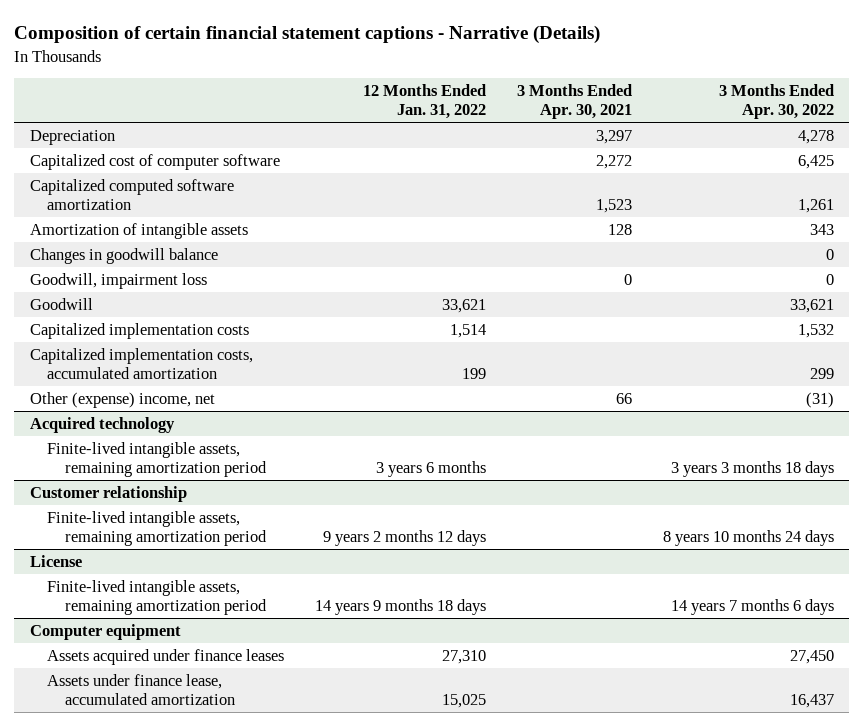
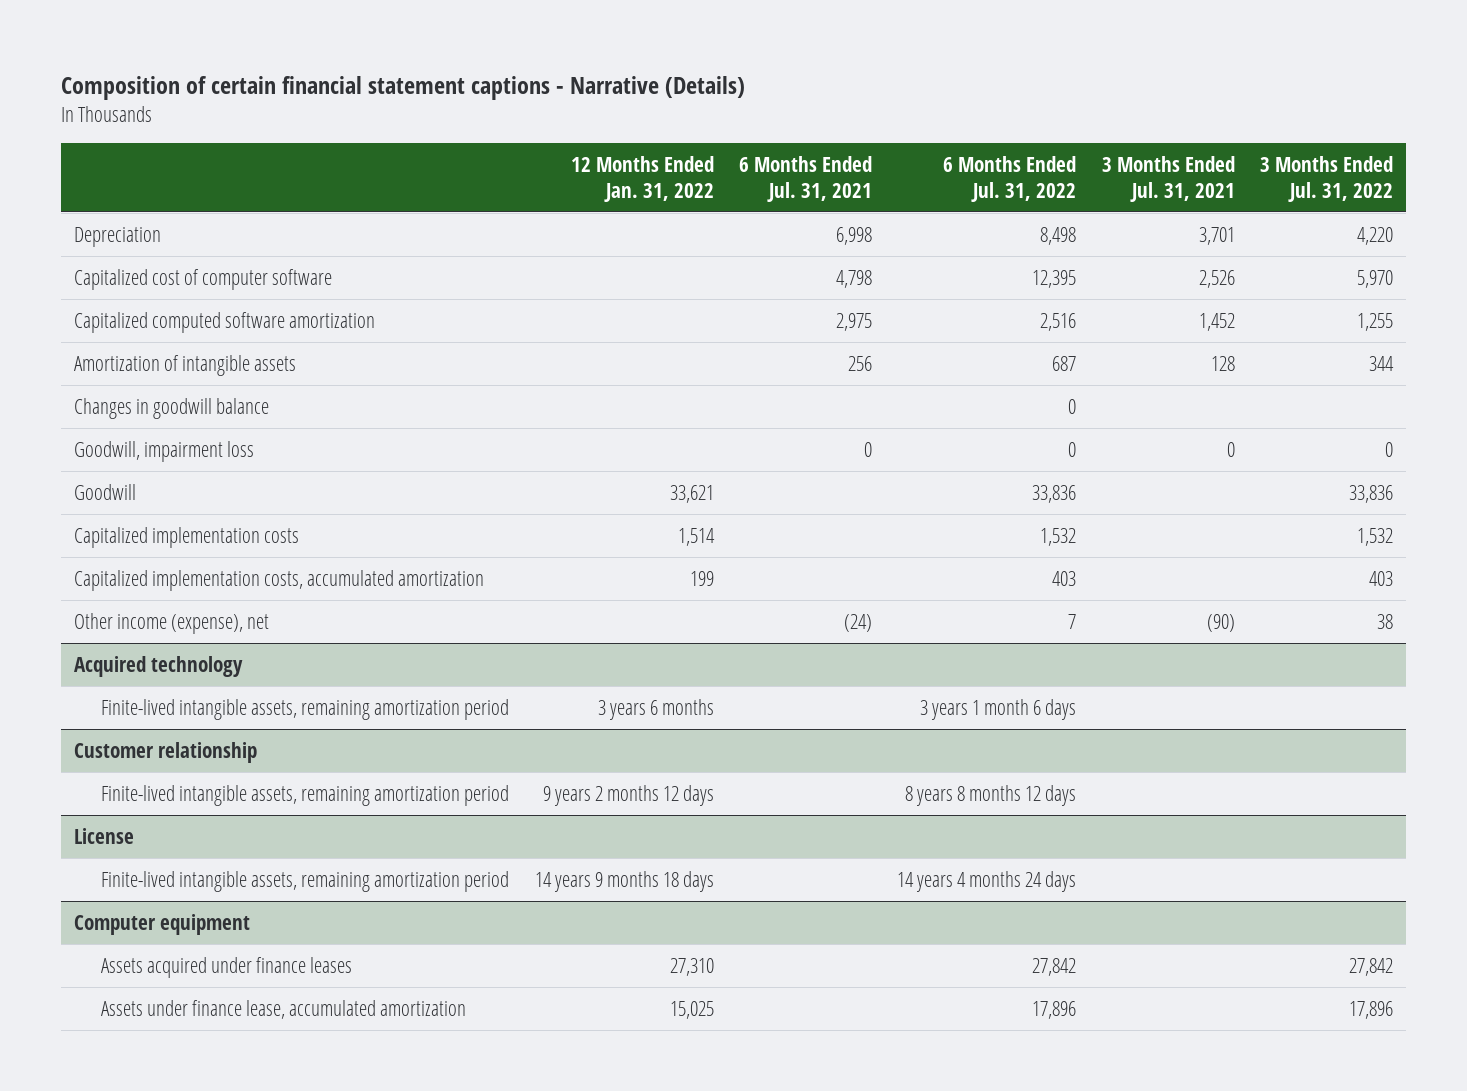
[516,83,632,120] 3 Months Ended Apr. 30, 2021 -> none
[718,83,834,120] 3 Months Ended Apr. 30, 2022 -> none
none -> [739,155,873,202] 6 Months Ended Jul. 31, 2021
none -> [943,155,1077,202] 6 Months Ended Jul. 31, 2022
none -> [1101,155,1235,202] 3 Months Ended Jul. 31, 2021
none -> [1260,155,1394,202] 3 Months Ended Jul. 31, 2022
[29,391,215,408] Other (expense) income, net -> [74,612,270,634] Other income (expense), net

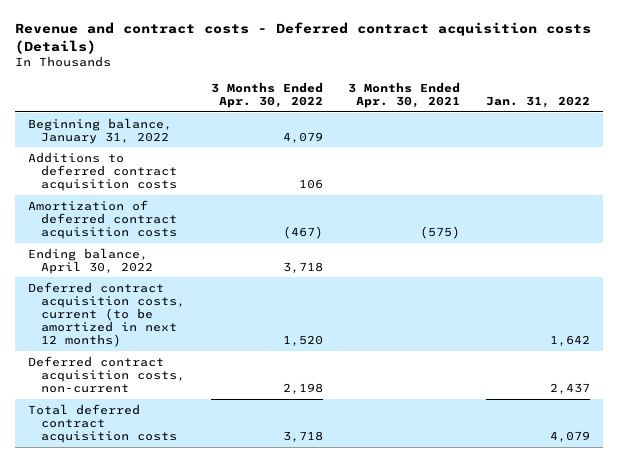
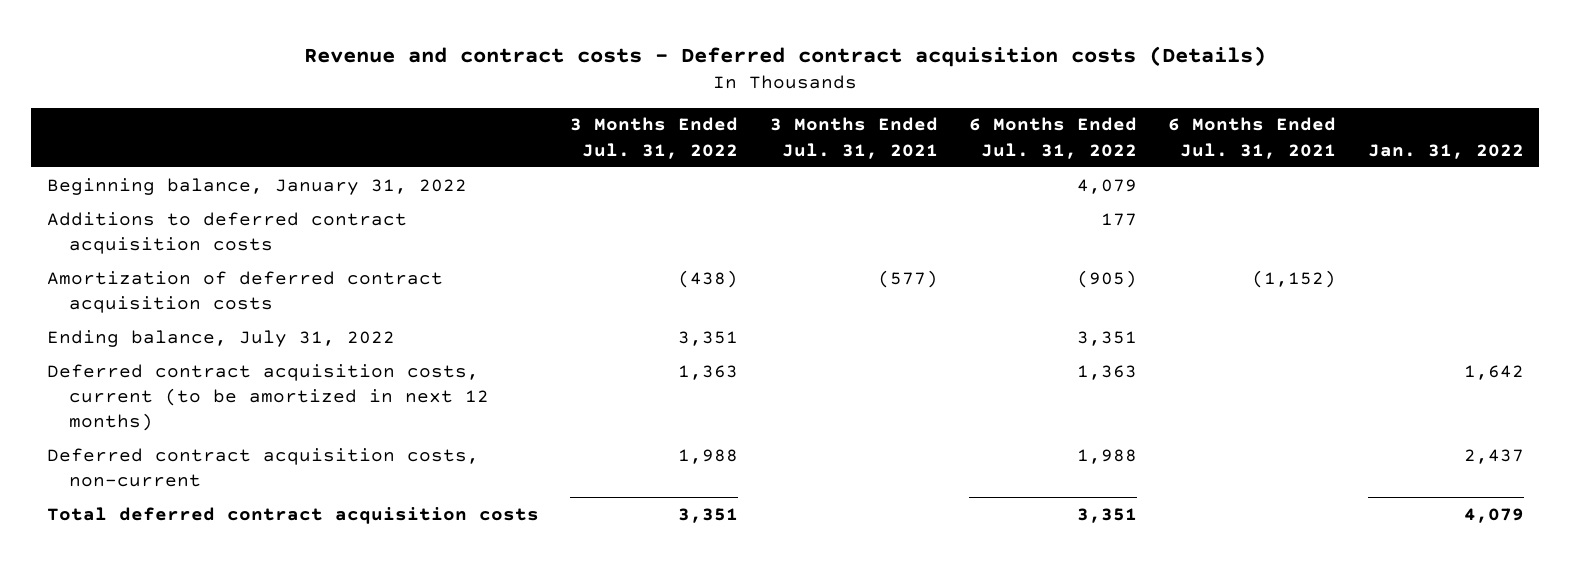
[210,82,323,109] 3 Months Ended Apr. 30, 2022 -> none
[348,82,461,109] 3 Months Ended Apr. 30, 2021 -> none
none -> [570,117,739,159] 3 Months Ended Jul. 31, 2022
none -> [769,117,938,159] 3 Months Ended Jul. 31, 2021
none -> [969,117,1138,159] 6 Months Ended Jul. 31, 2022
none -> [1168,117,1337,159] 6 Months Ended Jul. 31, 2021
[27,247,153,274] Ending balance, April 30, 2022 -> [47,329,396,347] Ending balance, July 31, 2022

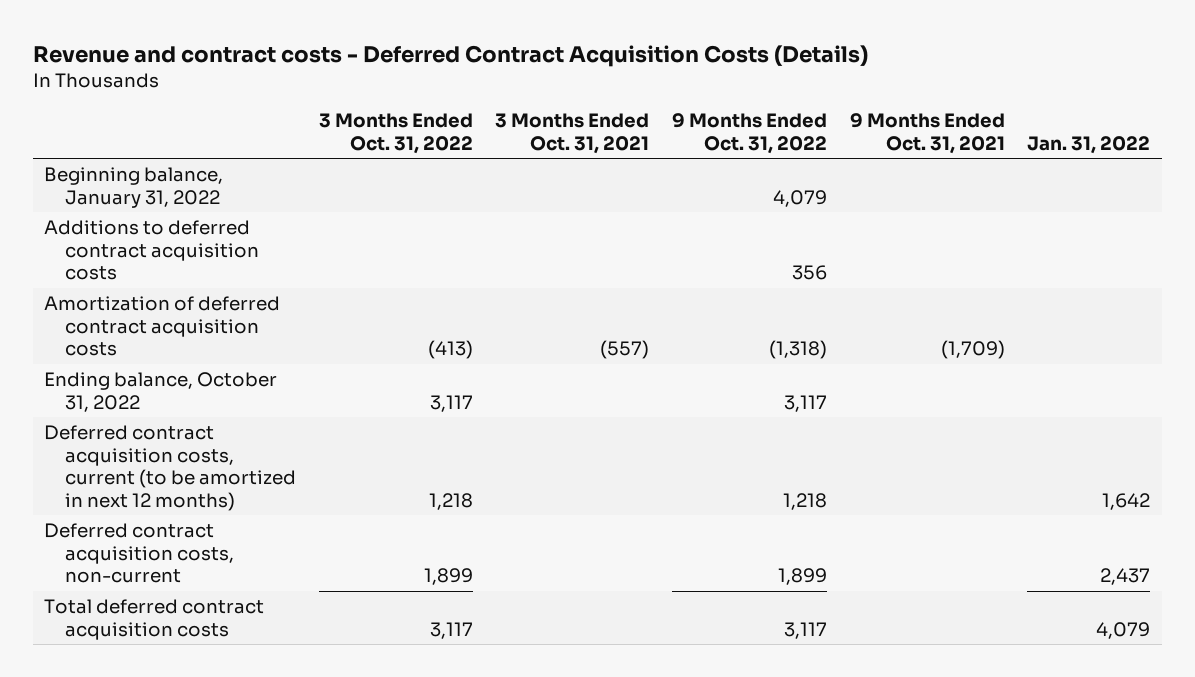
[304,45,1267,67] Revenue and contract costs - Deferred contract acquisition costs (Details) -> [33,44,869,67] Revenue and contract costs - Deferred Contract Acquisition Costs (Details)
[570,117,739,159] 3 Months Ended Jul. 31, 2022 -> none
[769,117,938,159] 3 Months Ended Jul. 31, 2021 -> none
[969,117,1138,159] 6 Months Ended Jul. 31, 2022 -> none
[1168,117,1337,159] 6 Months Ended Jul. 31, 2021 -> none
none -> [318,113,473,154] 3 Months Ended Oct. 31, 2022
none -> [495,113,650,154] 3 Months Ended Oct. 31, 2021
none -> [672,113,828,154] 9 Months Ended Oct. 31, 2022
none -> [849,113,1005,154] 9 Months Ended Oct. 31, 2021
[47,329,396,347] Ending balance, July 31, 2022 -> [44,371,278,412] Ending balance, October 31, 2022

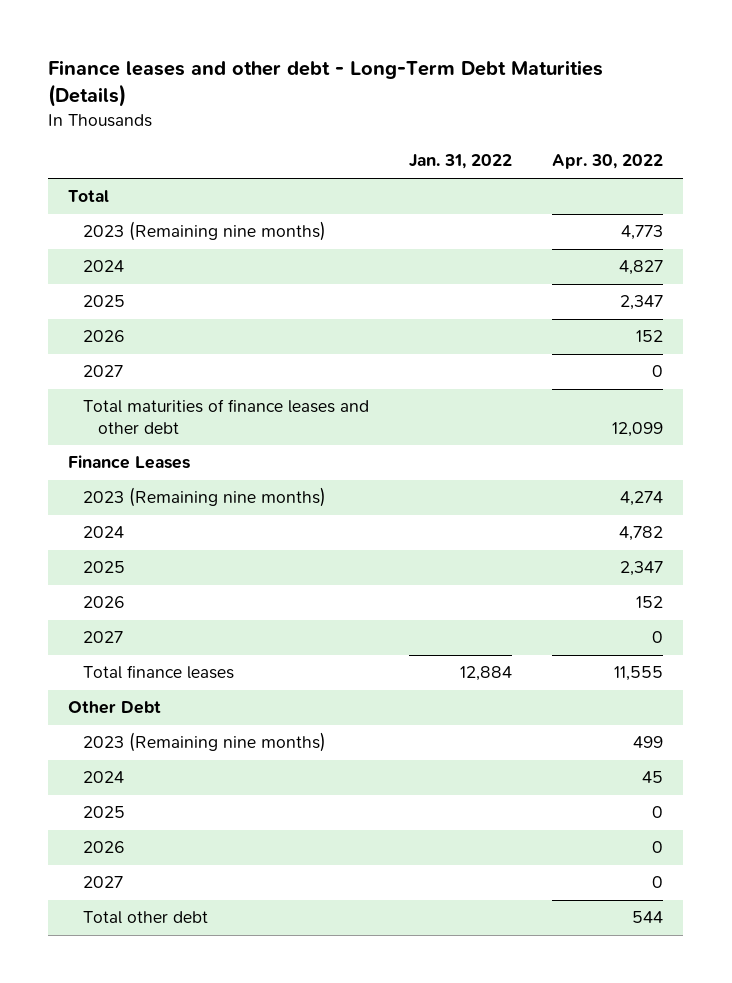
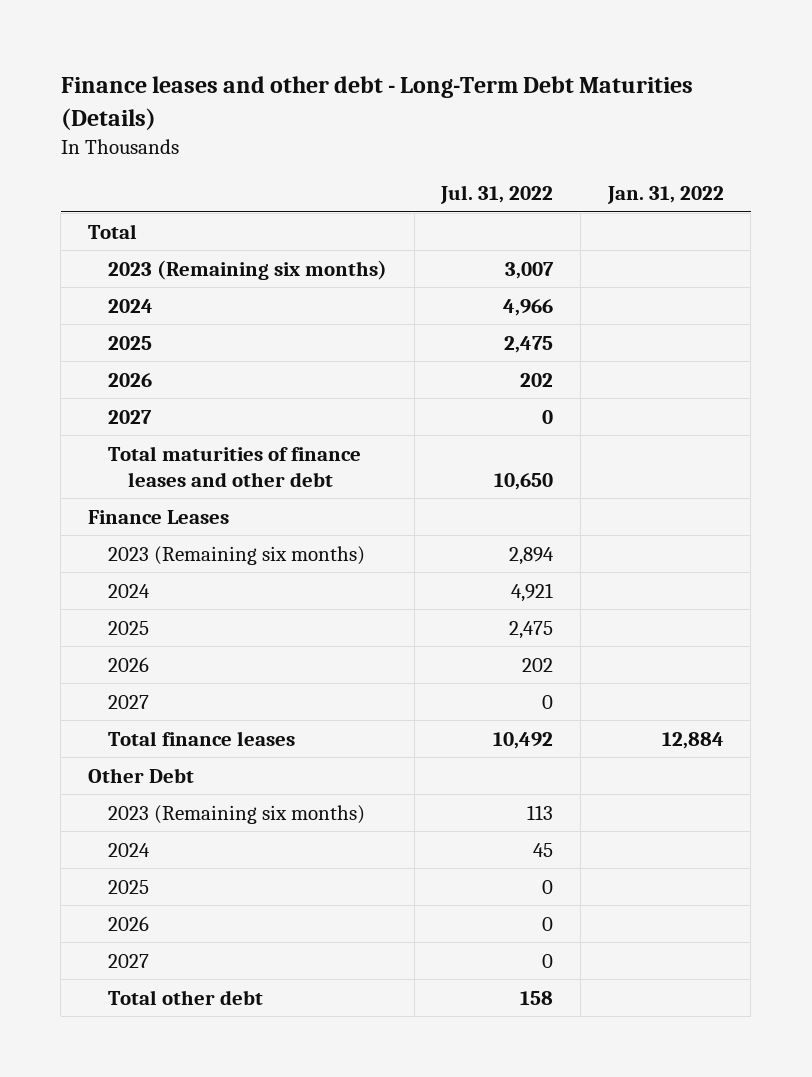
[552,154,664,170] Apr. 30, 2022 -> none
none -> [440,185,554,205] Jul. 31, 2022
[83,221,327,242] 2023 (Remaining nine months) -> [108,259,388,280] 2023 (Remaining six months)
[83,487,327,508] 2023 (Remaining nine months) -> [108,545,366,565] 2023 (Remaining six months)
[83,732,327,753] 2023 (Remaining nine months) -> [108,804,366,824] 2023 (Remaining six months)

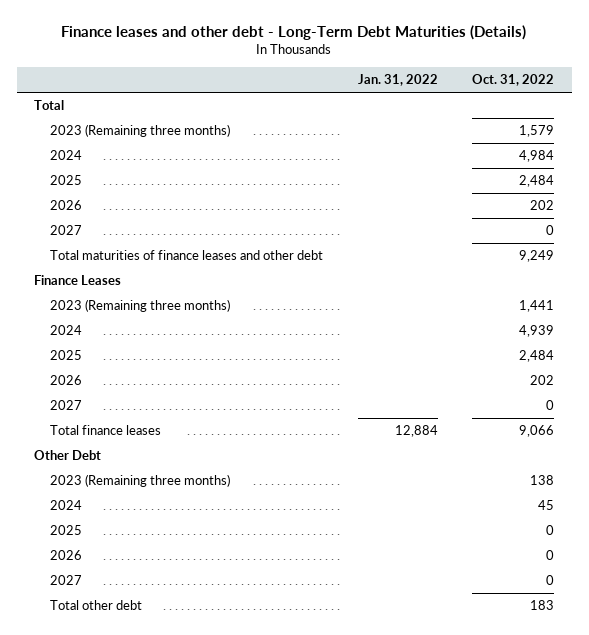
[440,185,554,205] Jul. 31, 2022 -> none
none -> [472,74,555,87] Oct. 31, 2022
[108,259,388,280] 2023 (Remaining six months) -> [50,124,231,138] 2023 (Remaining three months)
[108,545,366,565] 2023 (Remaining six months) -> [50,299,231,313] 2023 (Remaining three months)
[108,804,366,824] 2023 (Remaining six months) -> [50,474,231,488] 2023 (Remaining three months)

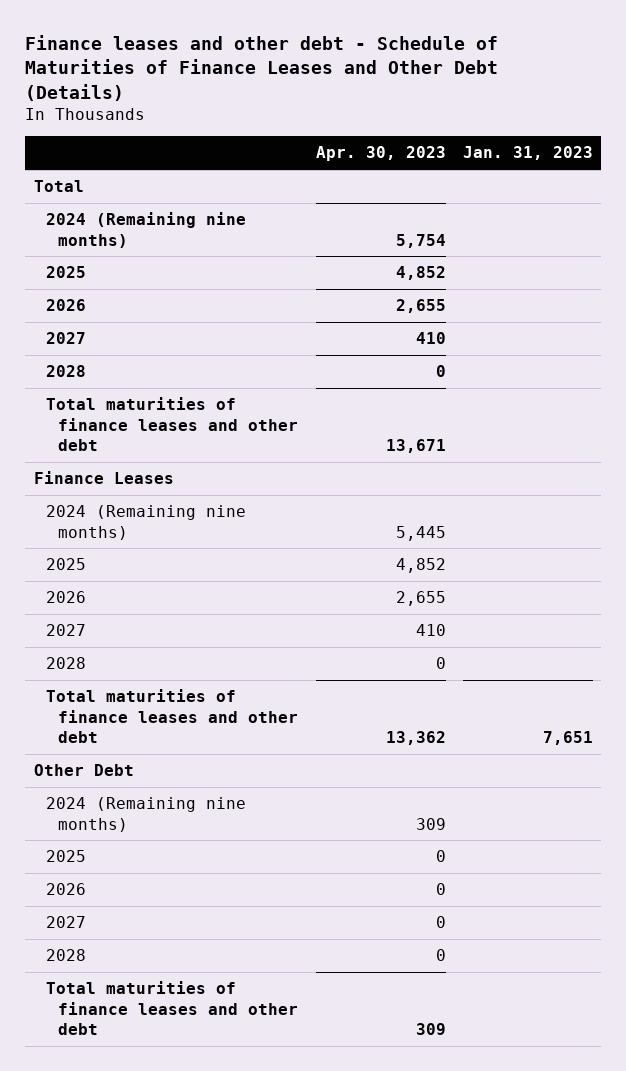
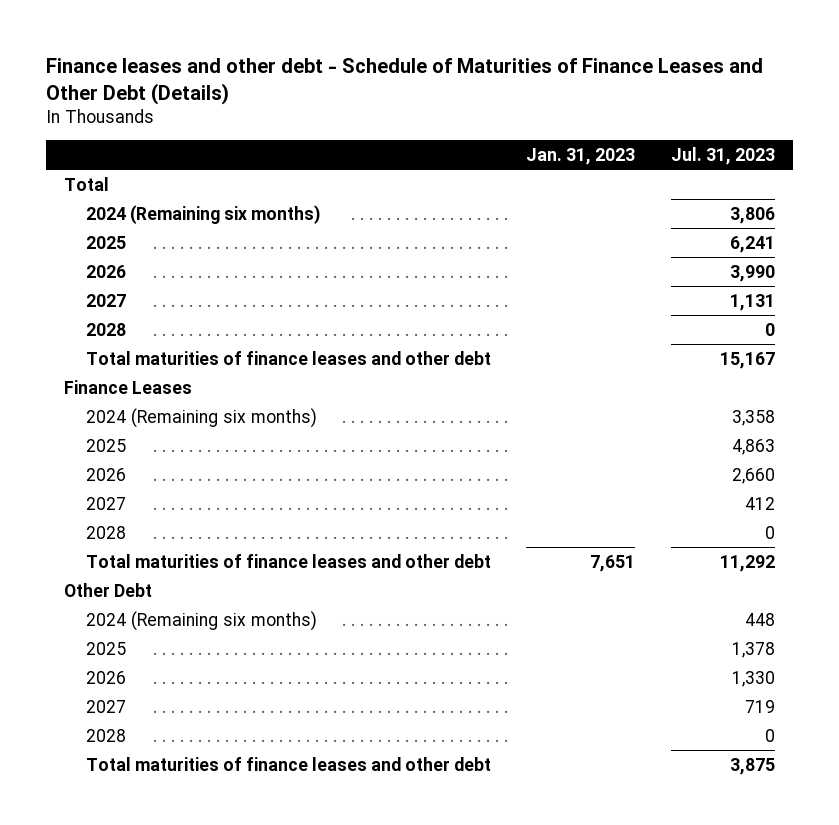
[315,146,446,162] Apr. 30, 2023 -> none
none -> [670,147,775,166] Jul. 31, 2023
[46,212,247,248] 2024 (Remaining nine months) -> [85,204,321,224] 2024 (Remaining six months)
[46,505,247,540] 2024 (Remaining nine months) -> [85,407,317,428] 2024 (Remaining six months)
[46,797,247,832] 2024 (Remaining nine months) -> [85,610,317,631] 2024 (Remaining six months)

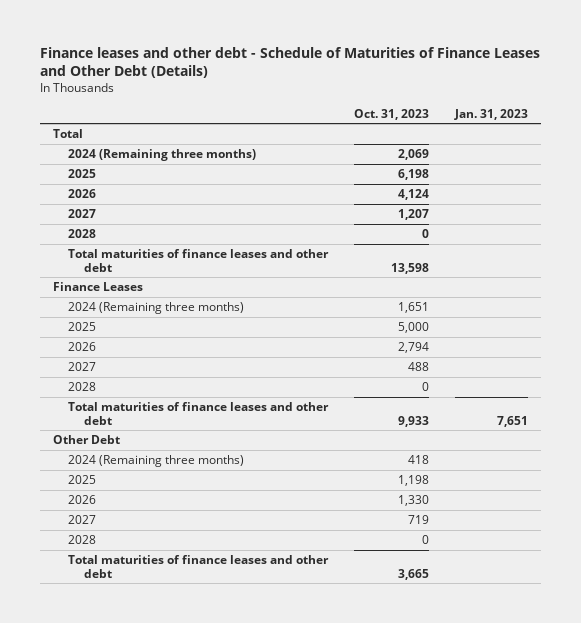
[670,147,775,166] Jul. 31, 2023 -> none
none -> [354,108,430,120] Oct. 31, 2023
[85,204,321,224] 2024 (Remaining six months) -> [68,148,257,161] 2024 (Remaining three months)
[85,407,317,428] 2024 (Remaining six months) -> [68,301,245,314] 2024 (Remaining three months)
[85,610,317,631] 2024 (Remaining six months) -> [68,454,245,467] 2024 (Remaining three months)

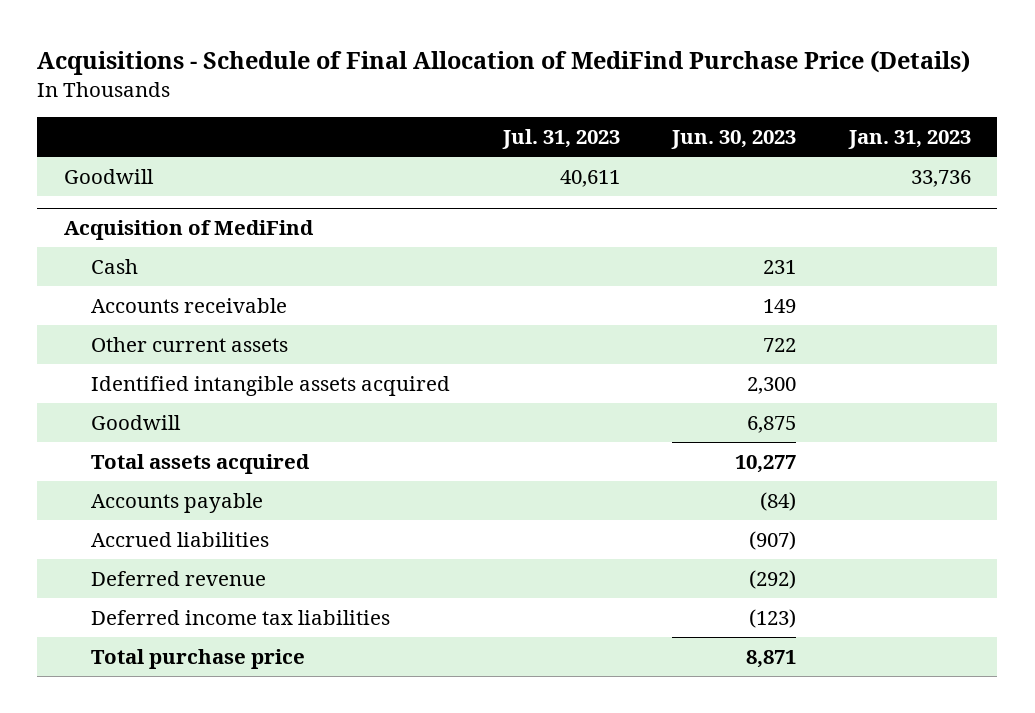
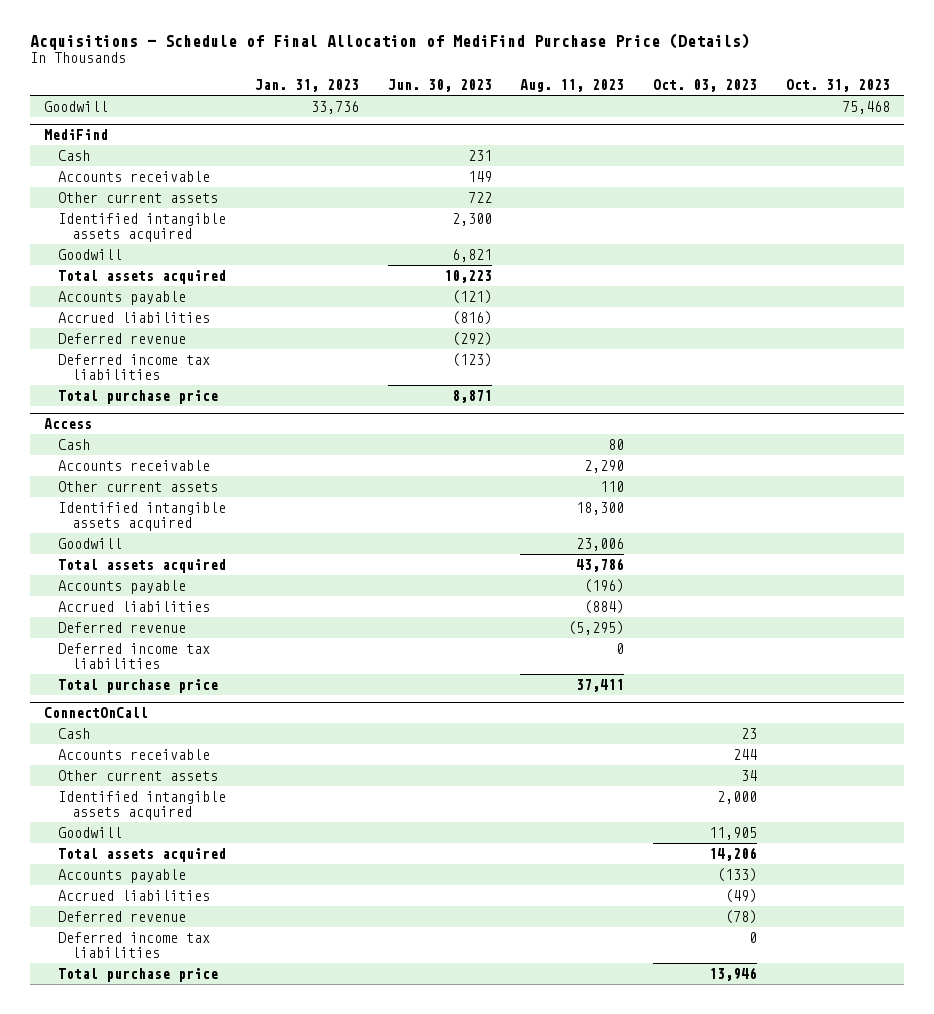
[501,129,620,150] Jul. 31, 2023 -> none
none -> [520,79,625,93] Aug. 11, 2023
none -> [653,79,758,93] Oct. 03, 2023
none -> [785,79,890,93] Oct. 31, 2023
[63,220,314,241] Acquisition of MediFind -> [43,129,108,141] MediFind
[747,415,797,433] 6,875 -> [451,248,492,262] 6,821
[735,454,797,473] 10,277 -> [443,269,492,283] 10,223
[760,491,797,511] (84) -> [451,289,492,304] (121)
[749,530,797,550] (907) -> [451,310,492,325] (816)
none -> [43,418,92,430] Access
none -> [58,438,91,450] Cash
none -> [58,459,211,471] Accounts receivable
none -> [58,480,219,492] Other current assets
none -> [58,501,227,531] Identified intangible assets acquired
none -> [58,537,123,549] Goodwill
none -> [58,558,227,573] Total assets acquired
none -> [58,579,187,594] Accounts payable
none -> [58,600,211,612] Accrued liabilities
none -> [58,621,187,633] Deferred revenue
none -> [58,642,211,669] Deferred income tax liabilities
none -> [58,678,219,693] Total purchase price
none -> [43,707,148,719] ConnectOnCall
none -> [58,727,91,739] Cash
none -> [58,748,211,760] Accounts receivable
none -> [58,769,219,781] Other current assets
none -> [58,790,227,820] Identified intangible assets acquired
none -> [58,826,123,838] Goodwill
none -> [58,847,227,862] Total assets acquired
none -> [58,868,187,883] Accounts payable
none -> [58,889,211,901] Accrued liabilities
none -> [58,910,187,922] Deferred revenue
none -> [58,931,211,958] Deferred income tax liabilities
none -> [58,967,219,982] Total purchase price

